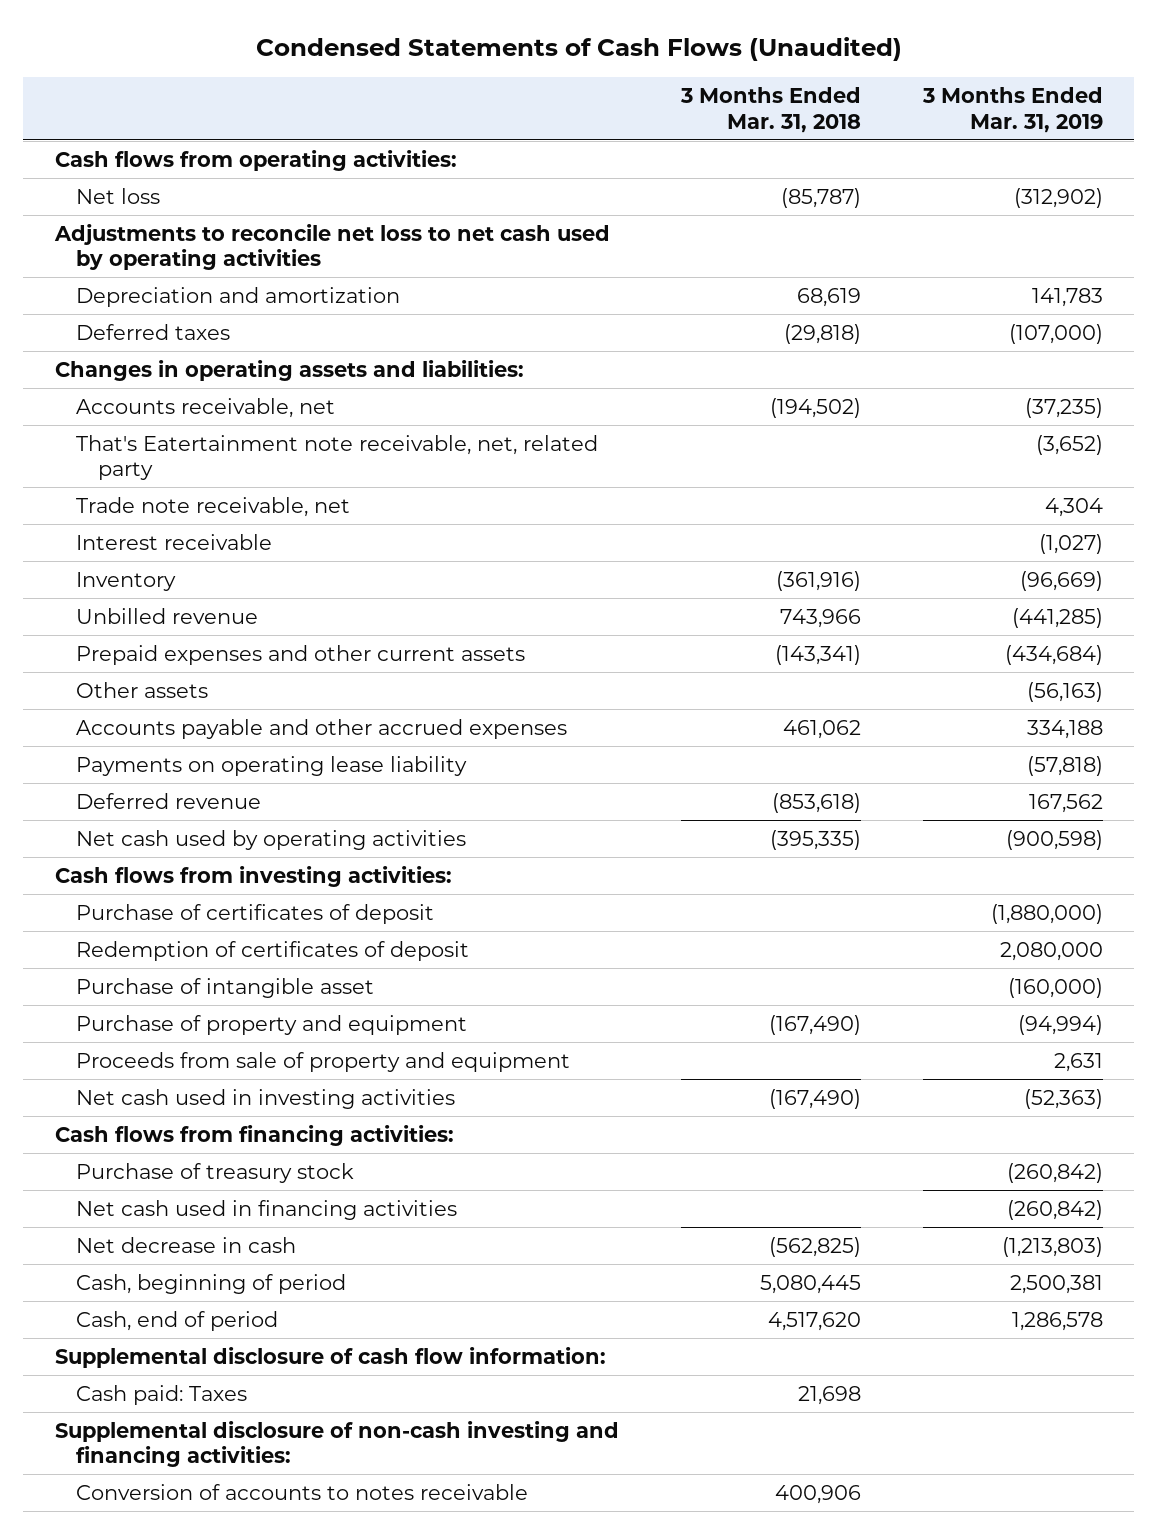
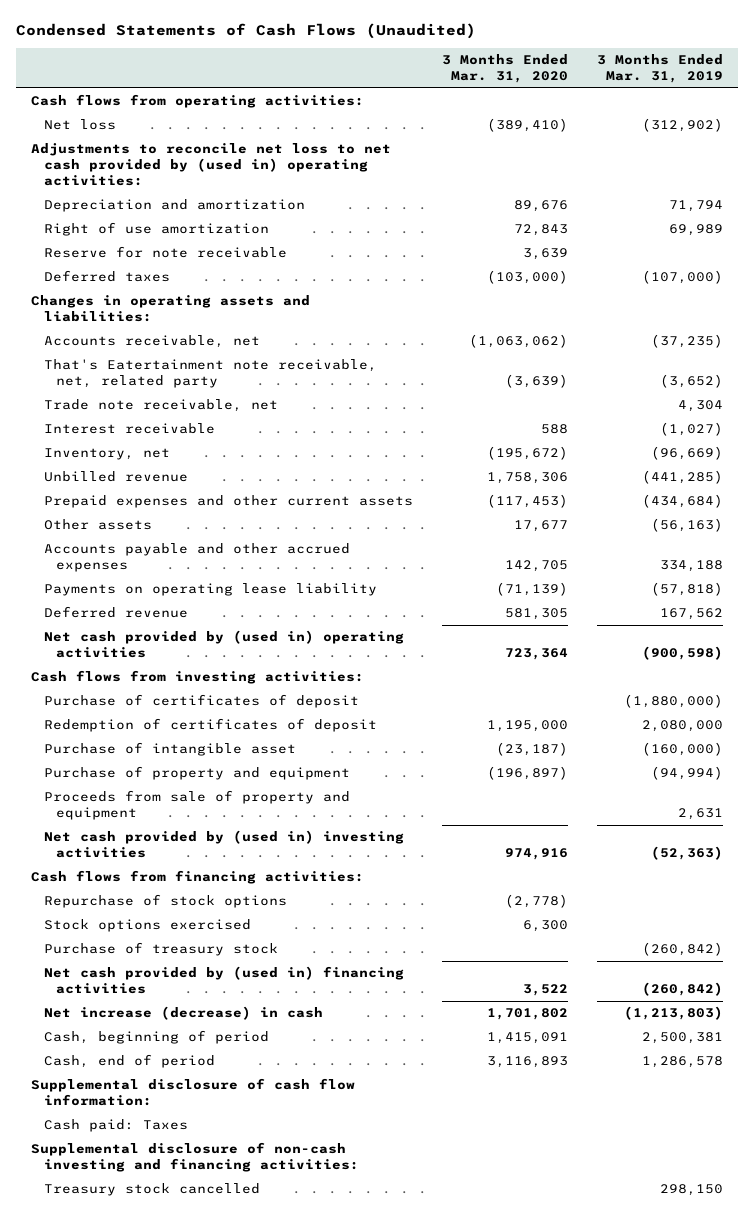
[679,87,861,133] 3 Months Ended Mar. 31, 2018 -> none
none -> [441,54,568,84] 3 Months Ended Mar. 31, 2020
[53,224,610,271] Adjustments to reconcile net loss to net cash used by operating activities -> [30,143,391,187] Adjustments to reconcile net loss to net cash provided by (used in) operating activities:
[1032,288,1104,308] 141,783 -> [669,200,724,213] 71,794
none -> [43,222,269,237] Right of use amortization
none -> [43,246,287,259] Reserve for note receivable
[76,572,177,592] Inventory -> [43,448,170,461] Inventory, net
[76,830,467,851] Net cash used by operating activities -> [43,630,404,659] Net cash provided by (used in) operating activities
[76,1089,456,1110] Net cash used in investing activities -> [43,830,404,859] Net cash provided by (used in) investing activities
none -> [43,894,287,909] Repurchase of stock options
none -> [43,919,251,933] Stock options exercised
[76,1200,458,1221] Net cash used in financing activities -> [43,966,404,995] Net cash provided by (used in) financing activities
[76,1237,297,1254] Net decrease in cash -> [43,1006,323,1021] Net increase (decrease) in cash
[76,1484,529,1501] Conversion of accounts to notes receivable -> none
none -> [43,1183,260,1197] Treasury stock cancelled

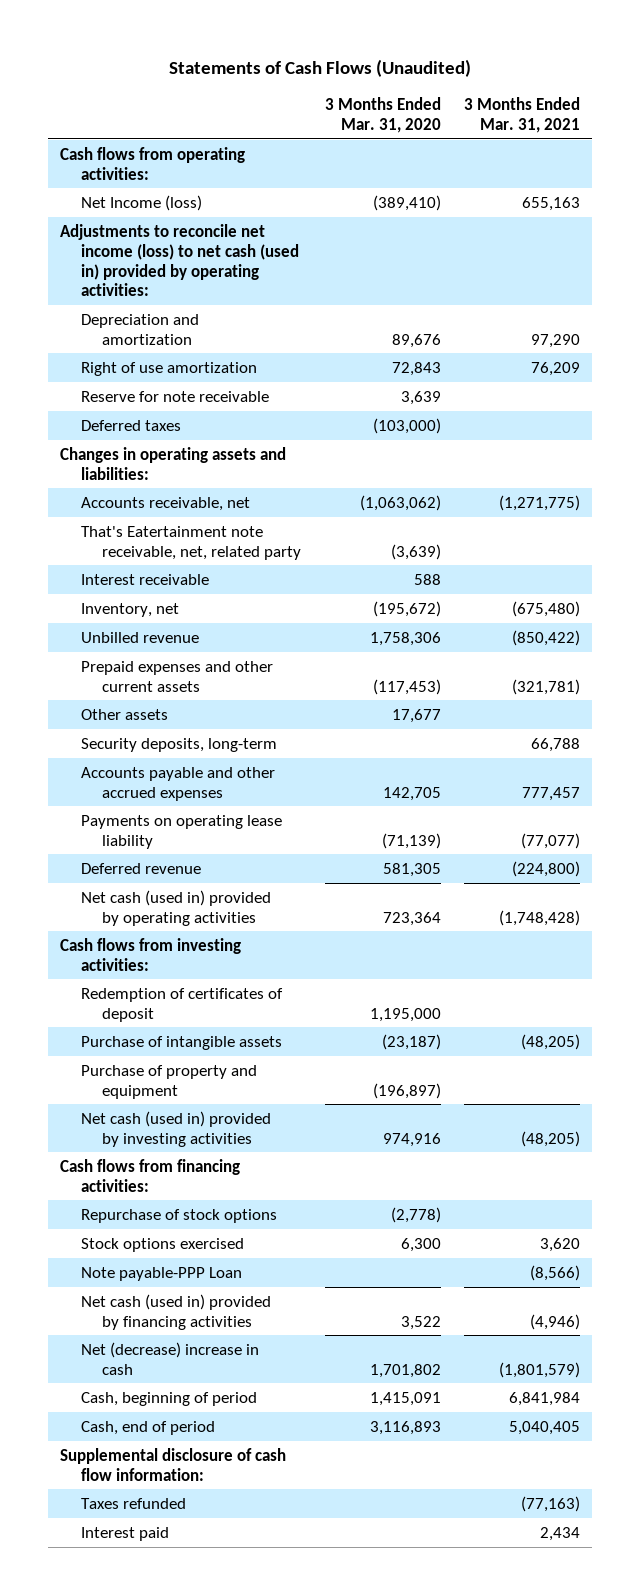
[16,23,477,40] Condensed Statements of Cash Flows (Unaudited) -> [168,58,471,77] Statements of Cash Flows (Unaudited)
[597,54,724,84] 3 Months Ended Mar. 31, 2019 -> none
none -> [464,97,581,133] 3 Months Ended Mar. 31, 2021
[43,119,116,131] Net loss -> [80,194,202,211] Net Income (loss)
[30,143,391,187] Adjustments to reconcile net loss to net cash provided by (used in) operating activities: -> [59,223,299,297] Adjustments to reconcile net income (loss) to net cash (used in) provided by operating activities:
[43,399,278,413] Trade note receivable, net -> none
none -> [80,737,277,752] Security deposits, long-term
[43,630,404,659] Net cash provided by (used in) operating activities -> [80,889,271,926] Net cash (used in) provided by operating activities
[43,694,359,709] Purchase of certificates of deposit -> none
[43,742,296,757] Purchase of intangible asset -> [80,1035,282,1050] Purchase of intangible assets
[43,790,350,821] Proceeds from sale of property and equipment -> none
[43,830,404,859] Net cash provided by (used in) investing activities -> [80,1110,271,1147] Net cash (used in) provided by investing activities
[43,942,278,957] Purchase of treasury stock -> none
none -> [80,1266,242,1281] Note payable-PPP Loan
[43,966,404,995] Net cash provided by (used in) financing activities -> [80,1293,271,1330] Net cash (used in) provided by financing activities
[43,1006,323,1021] Net increase (decrease) in cash -> [80,1341,259,1375] Net (decrease) increase in cash
[30,1142,359,1173] Supplemental disclosure of non-cash investing and financing activities: -> none
[43,1183,260,1197] Treasury stock cancelled -> none
[43,1119,188,1133] Cash paid: Taxes -> [80,1497,186,1509] Taxes refunded
none -> [80,1526,169,1541] Interest paid

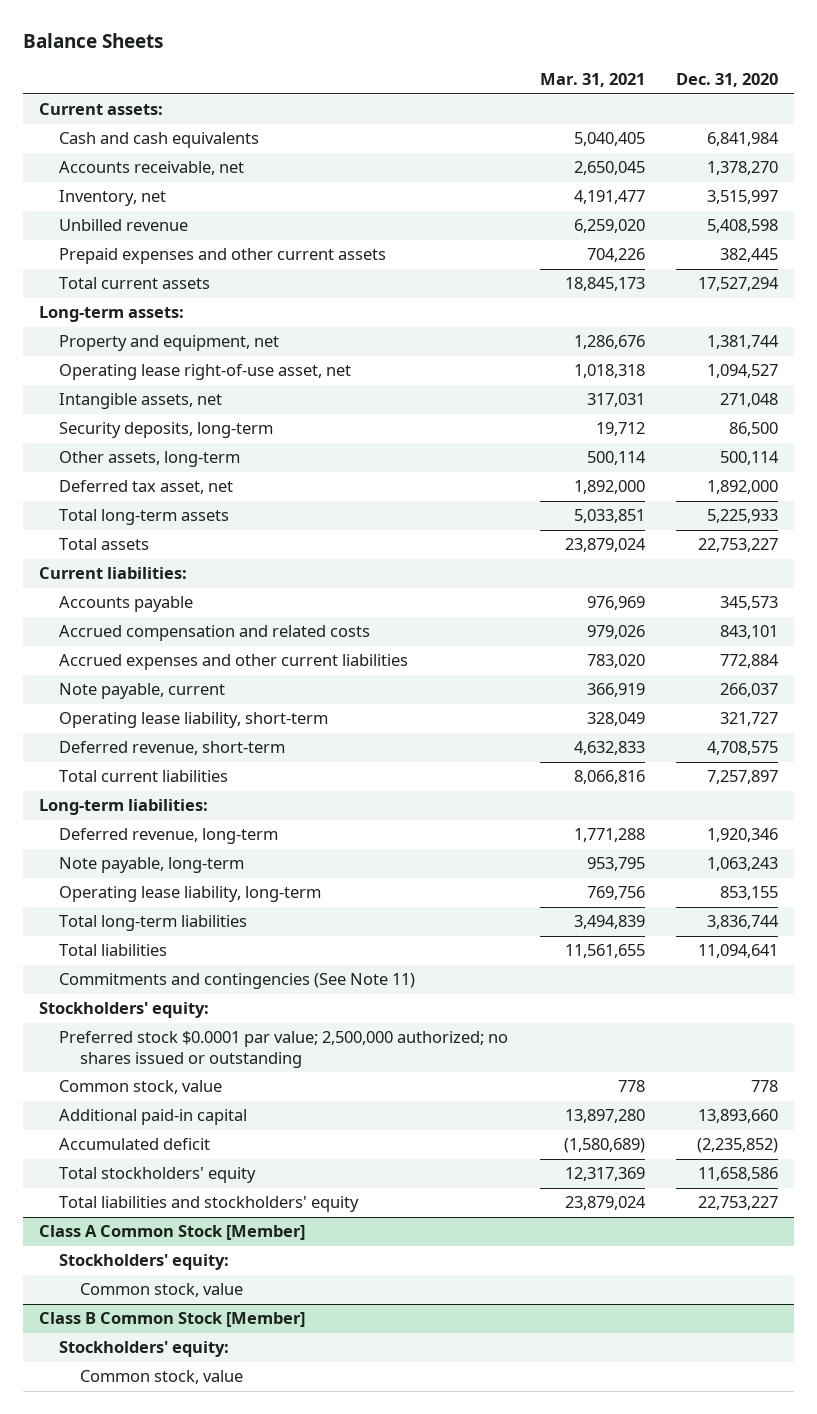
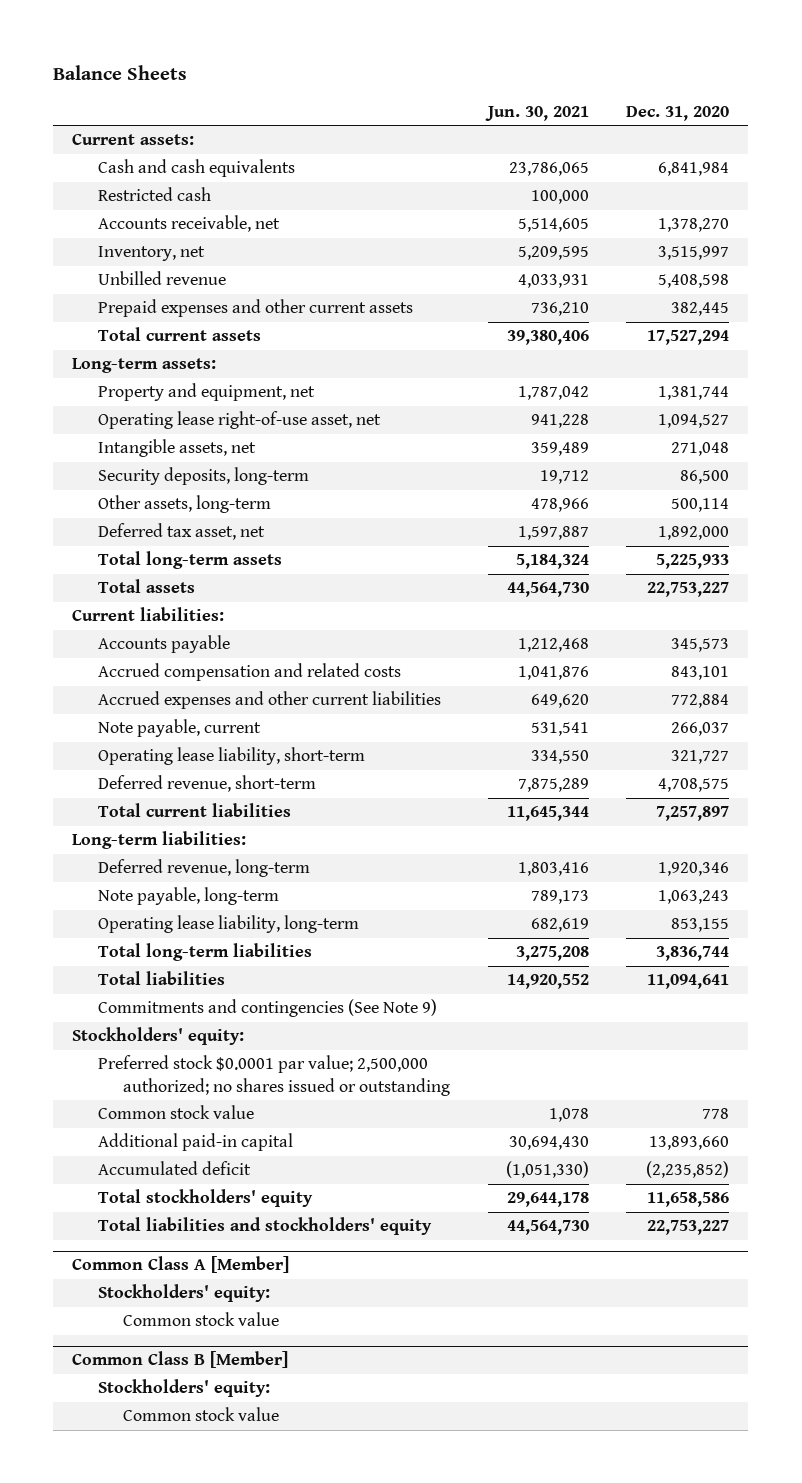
[539,73,645,88] Mar. 31, 2021 -> none
none -> [484,105,589,121] Jun. 30, 2021
none -> [97,187,211,202] Restricted cash
[59,973,416,990] Commitments and contingencies (See Note 11) -> [97,999,437,1018] Commitments and contingencies (See Note 9)
[59,1080,223,1095] Common stock, value -> [97,1105,254,1120] Common stock value
[38,1225,305,1241] Class A Common Stock [Member] -> [72,1256,290,1274] Common Class A [Member]
[80,1283,244,1298] Common stock, value -> [123,1312,280,1327] Common stock value
[38,1312,305,1328] Class B Common Stock [Member] -> [72,1351,289,1369] Common Class B [Member]
[80,1370,244,1385] Common stock, value -> [123,1407,280,1422] Common stock value

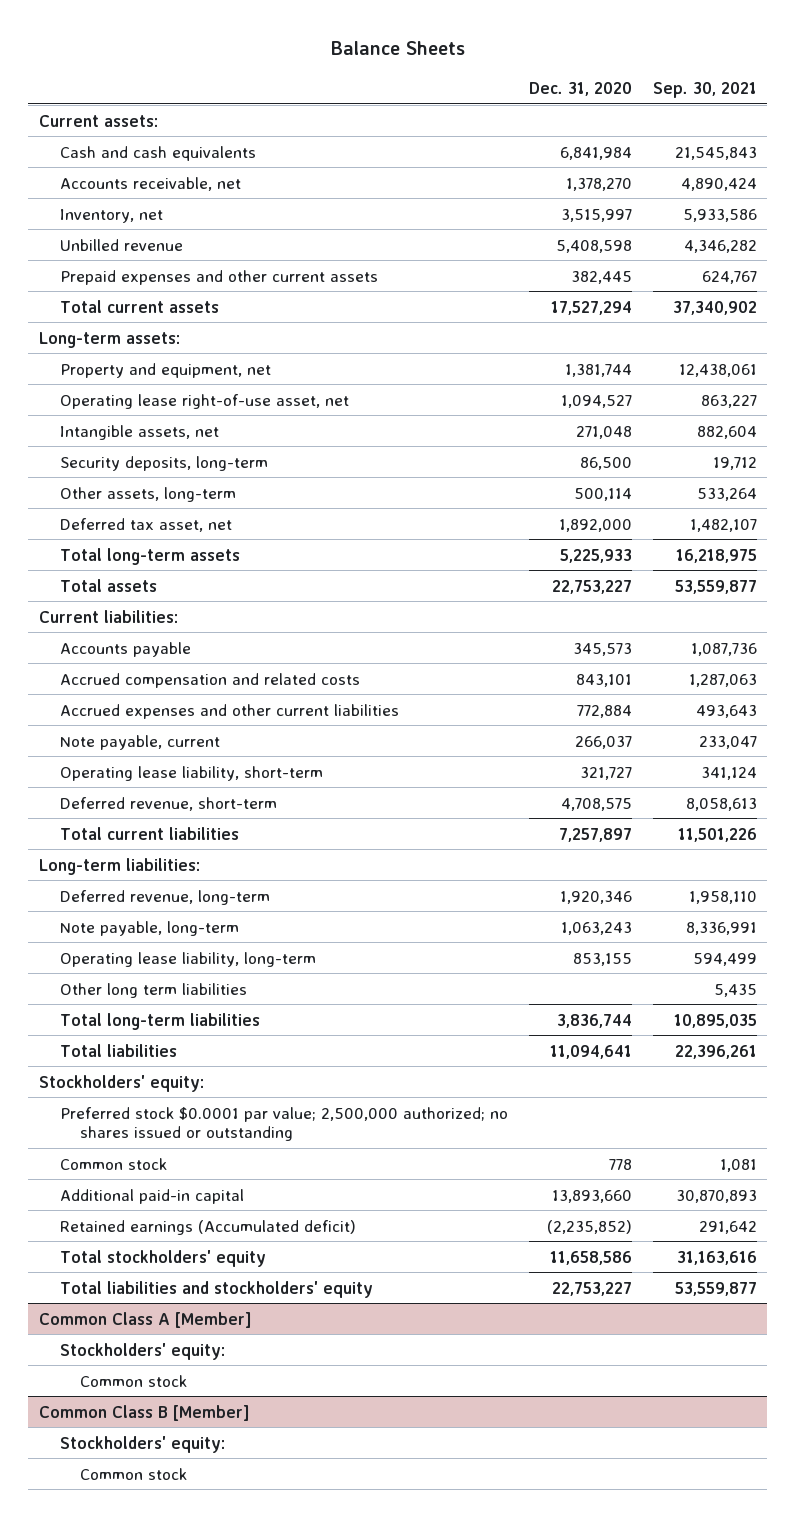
[484,105,589,121] Jun. 30, 2021 -> none
none -> [652,81,757,98] Sep. 30, 2021
[97,187,211,202] Restricted cash -> none
none -> [59,982,247,998] Other long term liabilities
[97,999,437,1018] Commitments and contingencies (See Note 9) -> none
[97,1105,254,1120] Common stock value -> [59,1157,167,1170] Common stock
[97,1161,251,1176] Accumulated deficit -> [59,1219,356,1235] Retained earnings (Accumulated deficit)
[123,1312,280,1327] Common stock value -> [80,1374,188,1387] Common stock
[123,1407,280,1422] Common stock value -> [80,1467,188,1480] Common stock

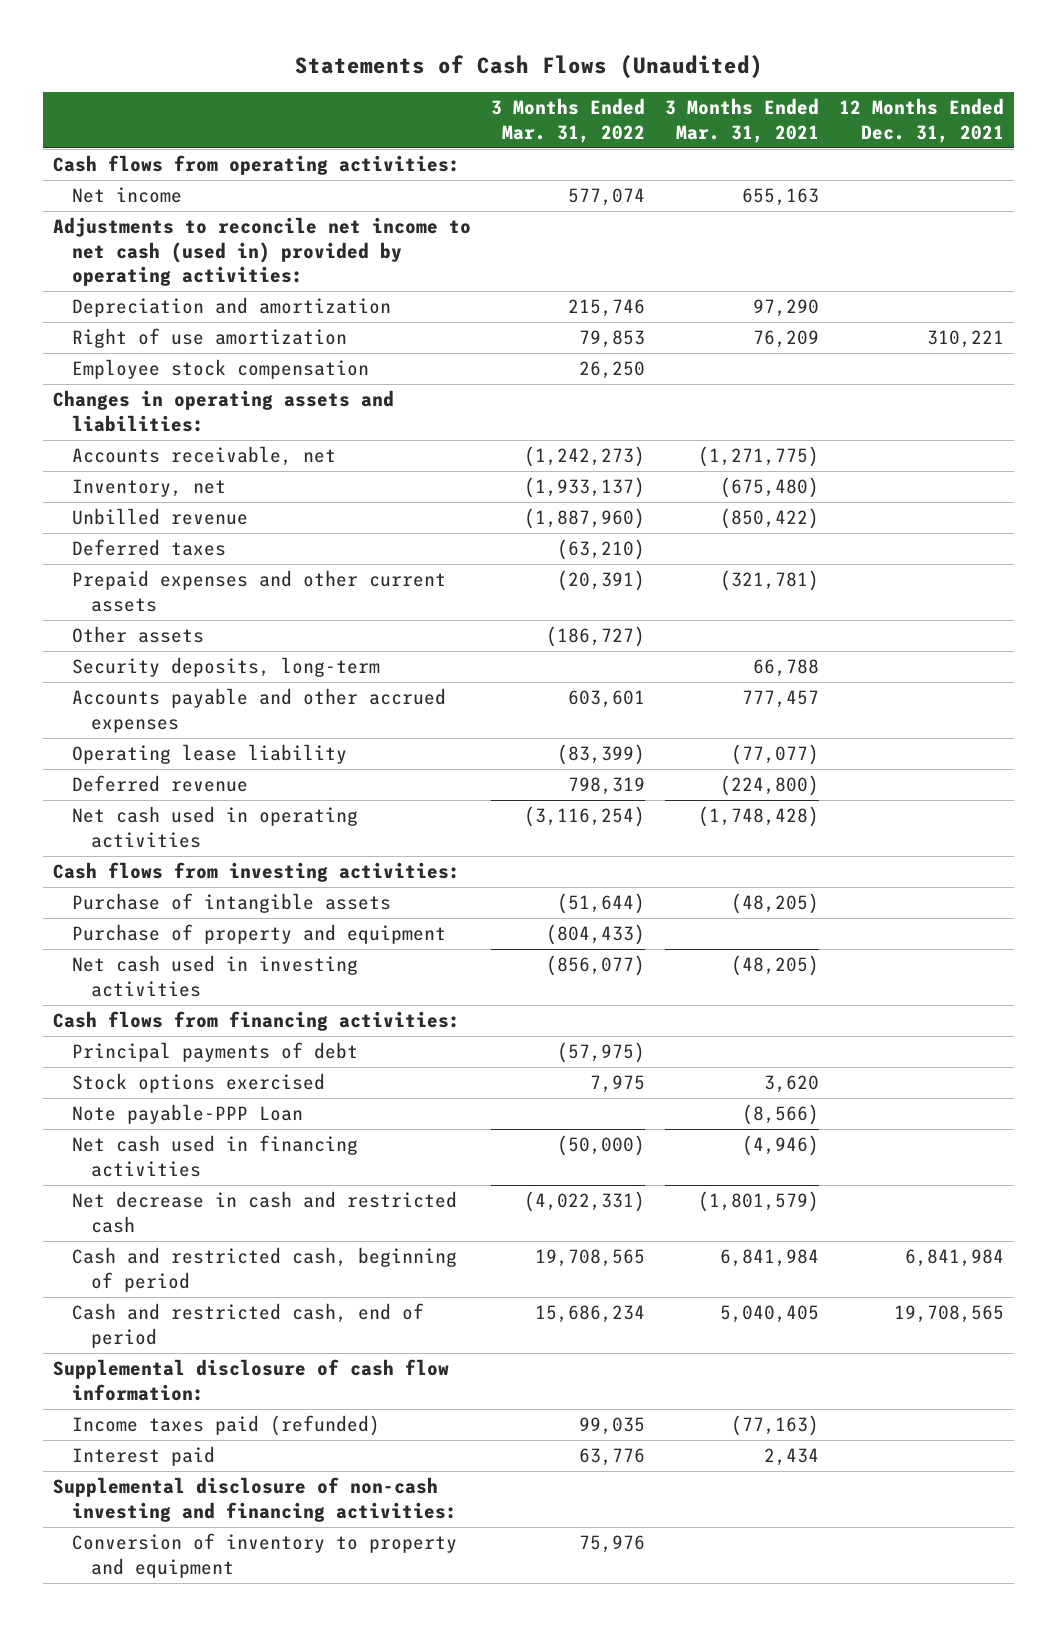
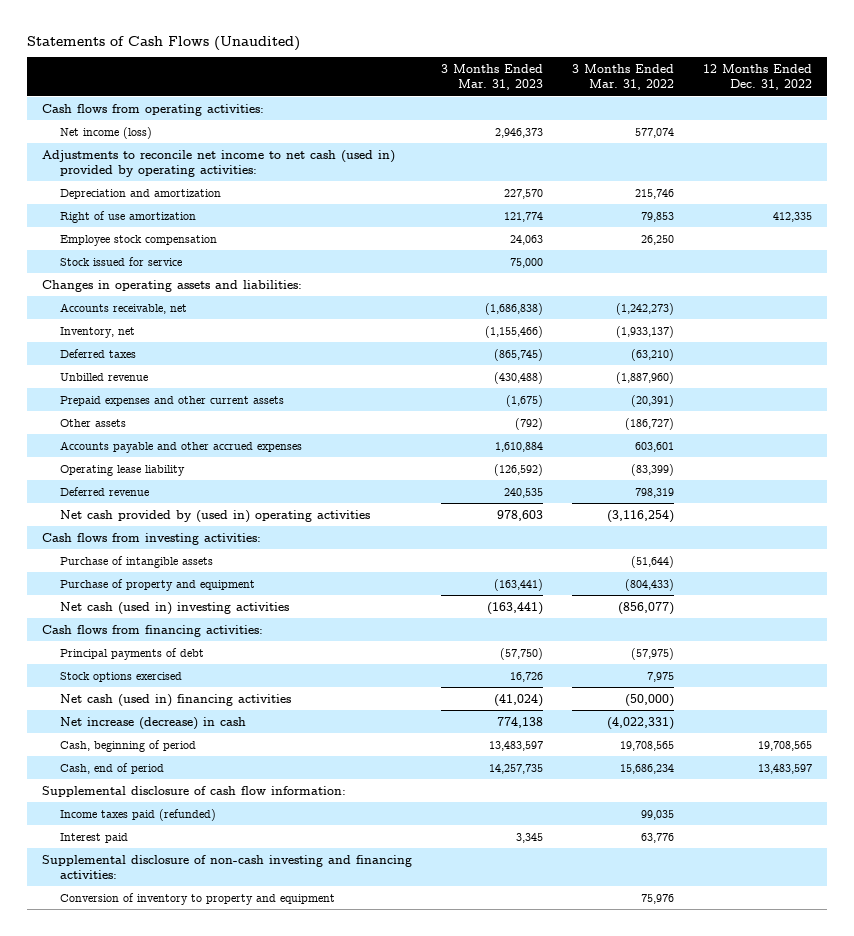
[665,98,820,143] 3 Months Ended Mar. 31, 2021 -> none
[839,98,1005,143] 12 Months Ended Dec. 31, 2021 -> none
none -> [441,63,544,90] 3 Months Ended Mar. 31, 2023
none -> [703,63,813,90] 12 Months Ended Dec. 31, 2022
[72,187,183,204] Net income -> [59,126,152,139] Net income (loss)
none -> [59,256,182,266] Stock issued for service
[72,508,249,526] Unbilled revenue -> [59,372,148,381] Unbilled revenue
[72,657,381,678] Security deposits, long-term -> none
[72,806,359,848] Net cash used in operating activities -> [59,509,370,523] Net cash provided by (used in) operating activities
[72,955,359,997] Net cash used in investing activities -> [59,601,289,615] Net cash (used in) investing activities
[72,1104,304,1125] Note payable-PPP Loan -> none
[72,1135,359,1177] Net cash used in financing activities -> [59,693,291,707] Net cash (used in) financing activities
[72,1191,458,1233] Net decrease in cash and restricted cash -> [59,716,246,730] Net increase (decrease) in cash
[72,1247,458,1292] Cash and restricted cash, beginning of period -> [59,739,196,752] Cash, beginning of period
[72,1303,425,1348] Cash and restricted cash, end of period -> [59,762,164,774] Cash, end of period

